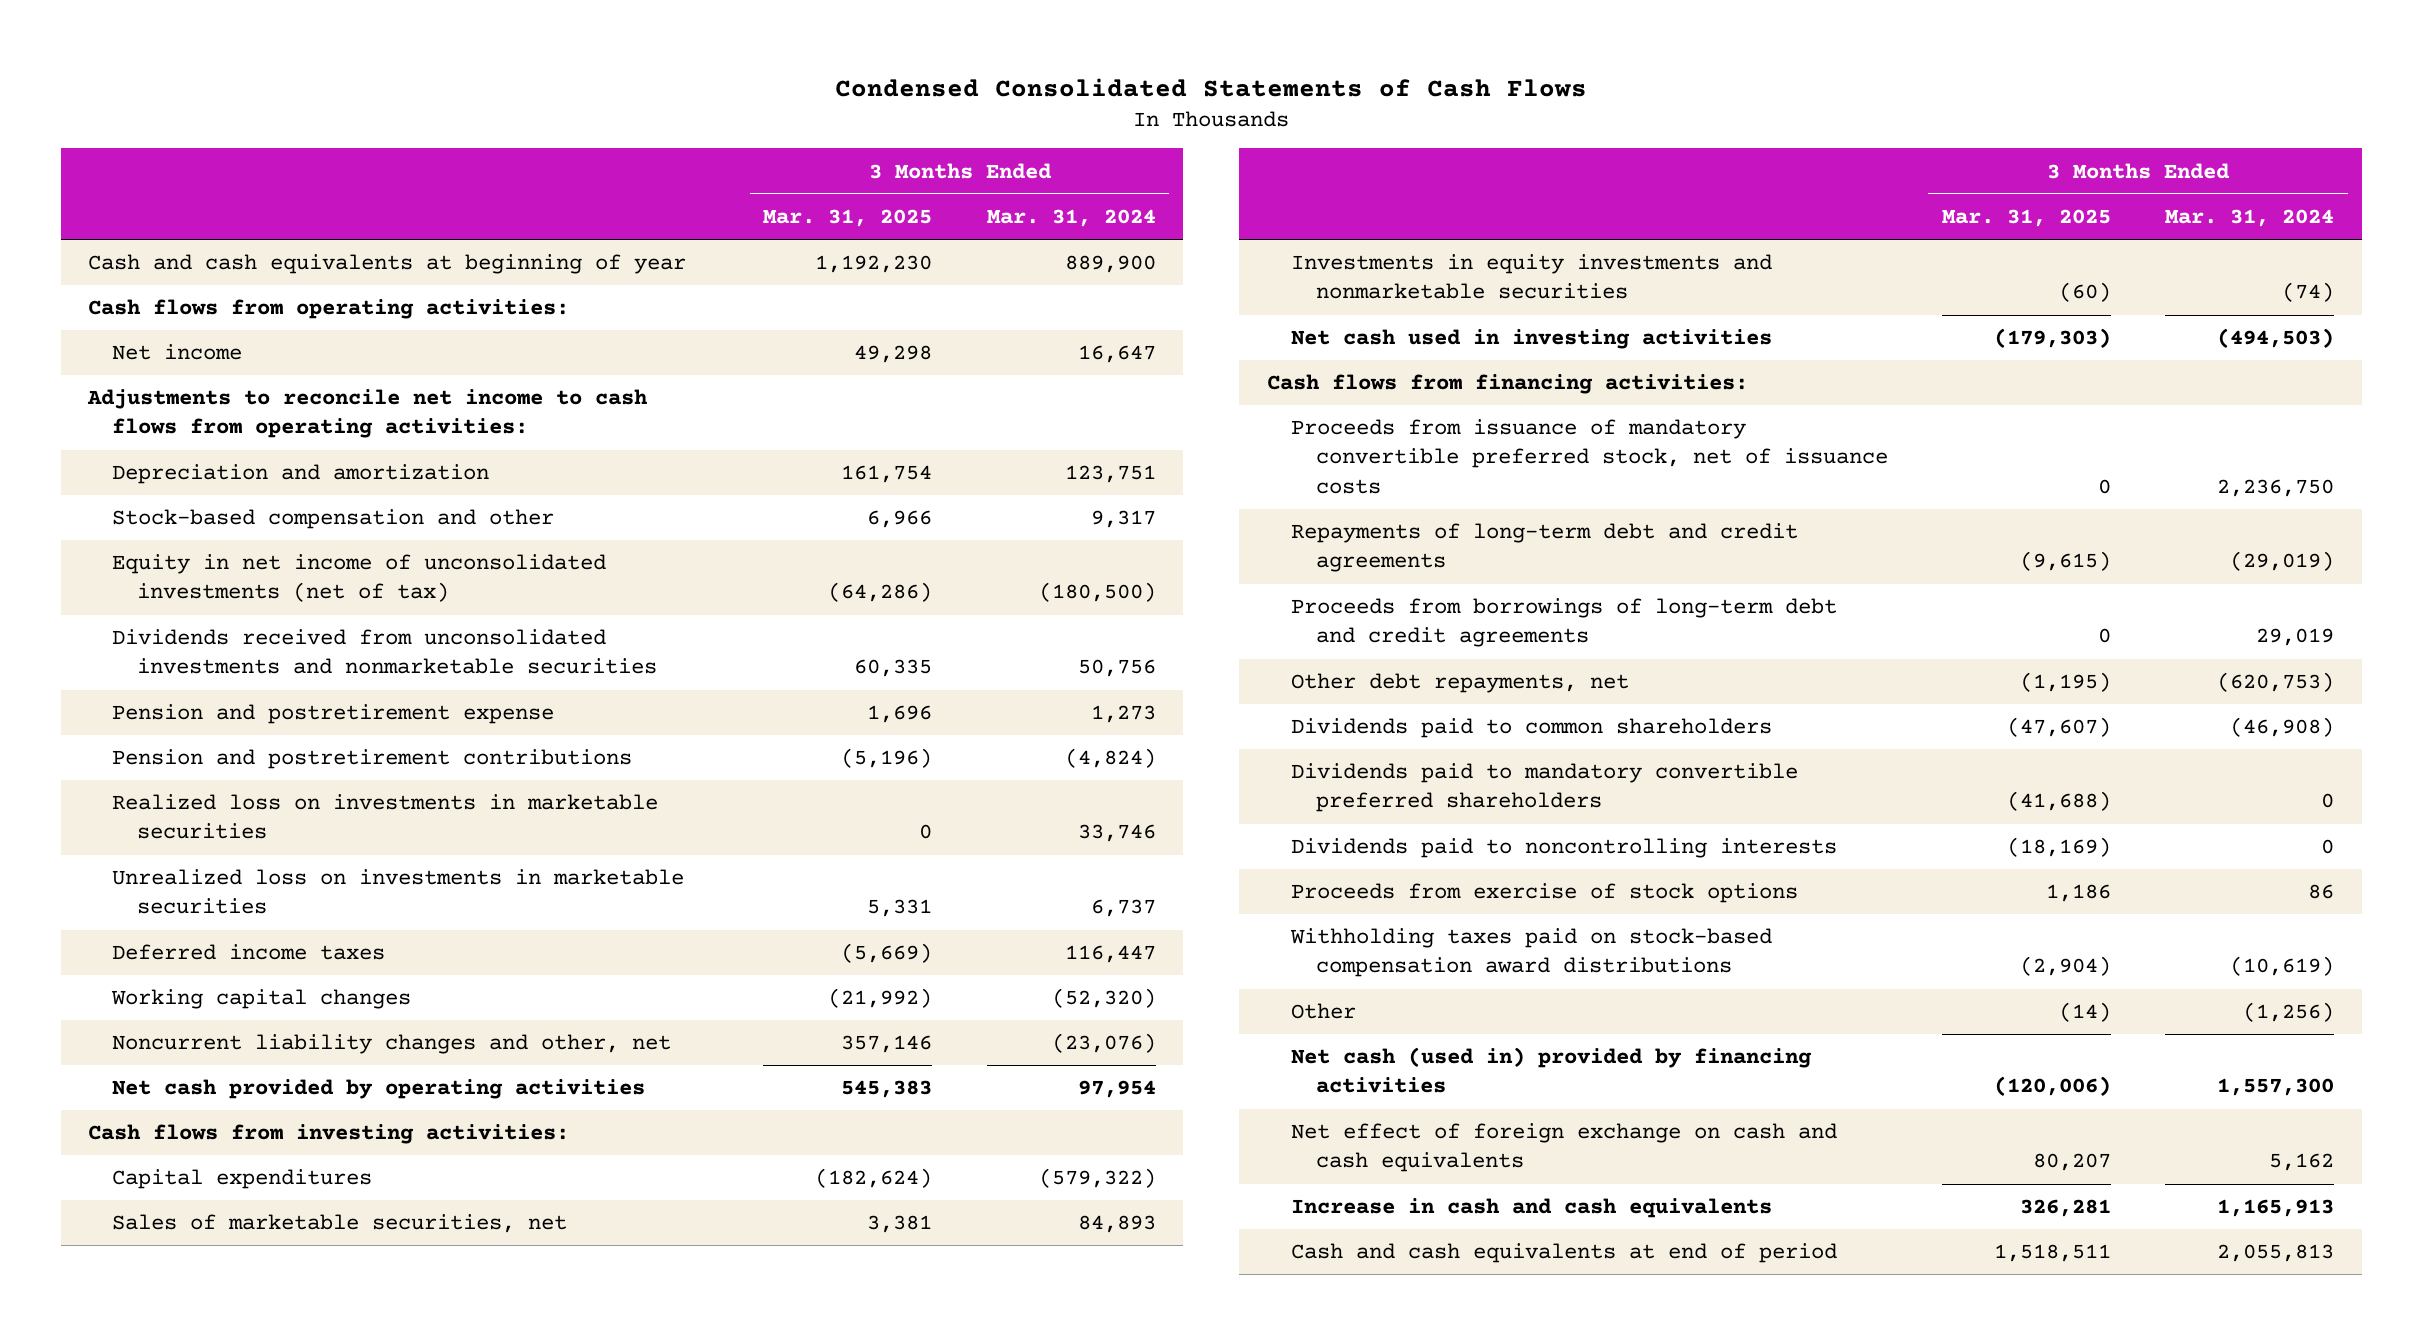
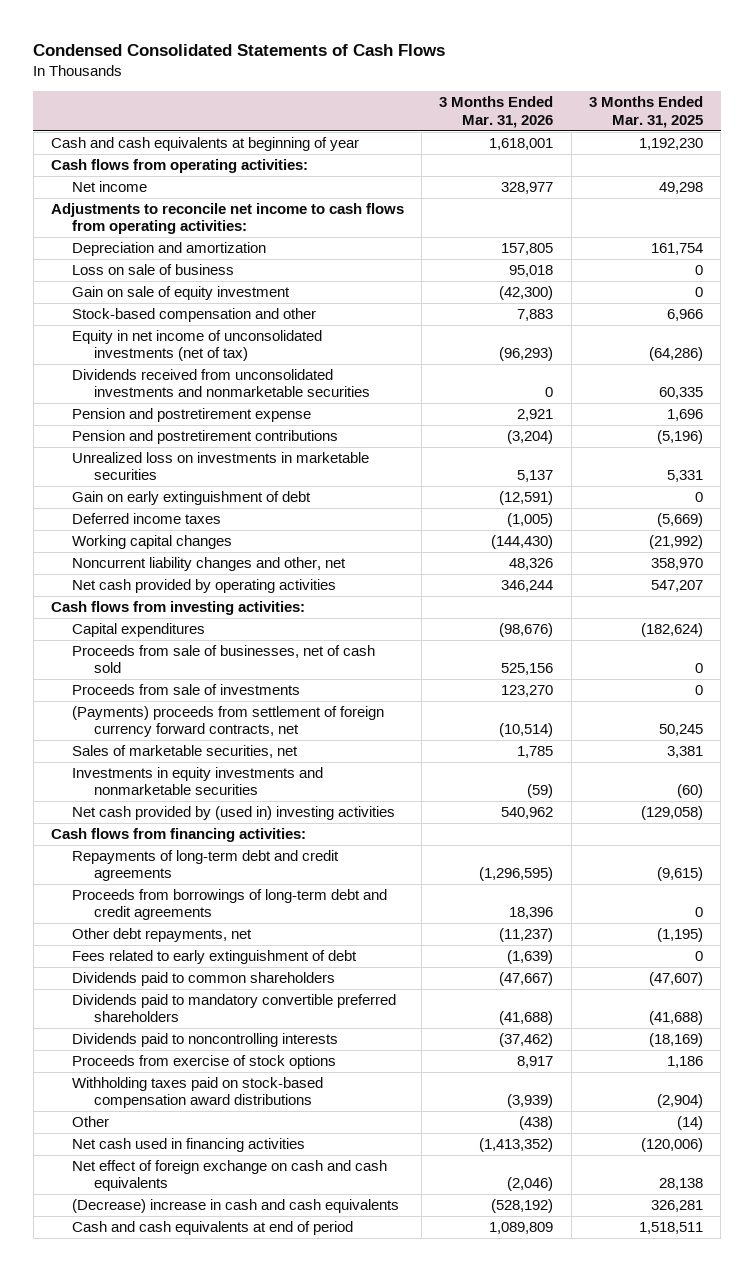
[986,209,1156,228] Mar. 31, 2024 -> none
none -> [439,96,554,128] 3 Months Ended Mar. 31, 2026
none -> [72,264,235,276] Loss on sale of business
none -> [72,286,291,301] Gain on sale of equity investment
[112,794,659,840] Realized loss on investments in marketable securities -> none
none -> [72,491,312,506] Gain on early extinguishment of debt
[841,1035,933,1054] 357,146 -> [650,558,703,571] 358,970
[841,1080,933,1099] 545,383 -> [650,580,703,593] 547,207
none -> [72,645,376,674] Proceeds from sale of businesses, net of cash sold
none -> [72,684,301,696] Proceeds from sale of investments
none -> [72,706,385,738] (Payments) proceeds from settlement of foreign currency forward contracts, net
[1291,329,1773,350] Net cash used in investing activities -> [72,806,396,821] Net cash provided by (used in) investing activities
[1993,328,2111,349] (179,303) -> [640,806,703,821] (129,058)
[1291,419,1888,494] Proceeds from issuance of mandatory convertible preferred stock, net of issuance costs -> none
none -> [72,950,358,965] Fees related to early extinguishment of debt
[1291,1047,1813,1094] Net cash (used in) provided by financing activities -> [72,1138,306,1153] Net cash used in financing activities
[2032,1153,2111,1172] 80,207 -> [658,1178,703,1191] 28,138
[1291,1198,1773,1219] Increase in cash and cash equivalents -> [72,1199,400,1214] (Decrease) increase in cash and cash equivalents

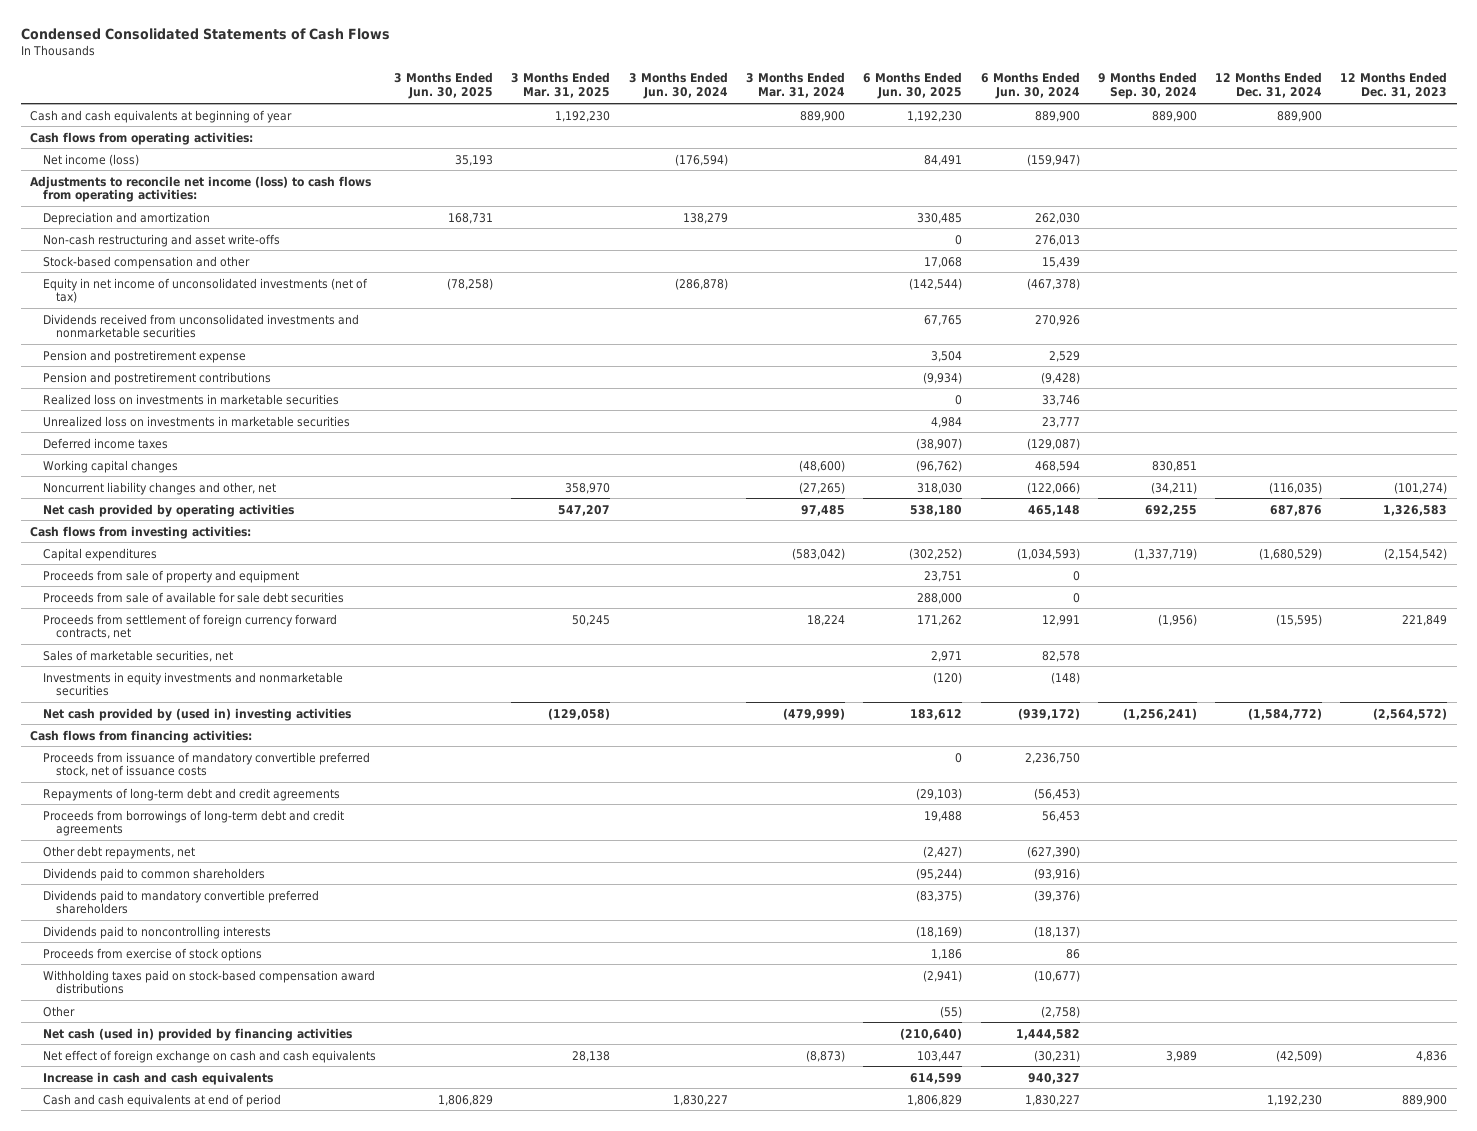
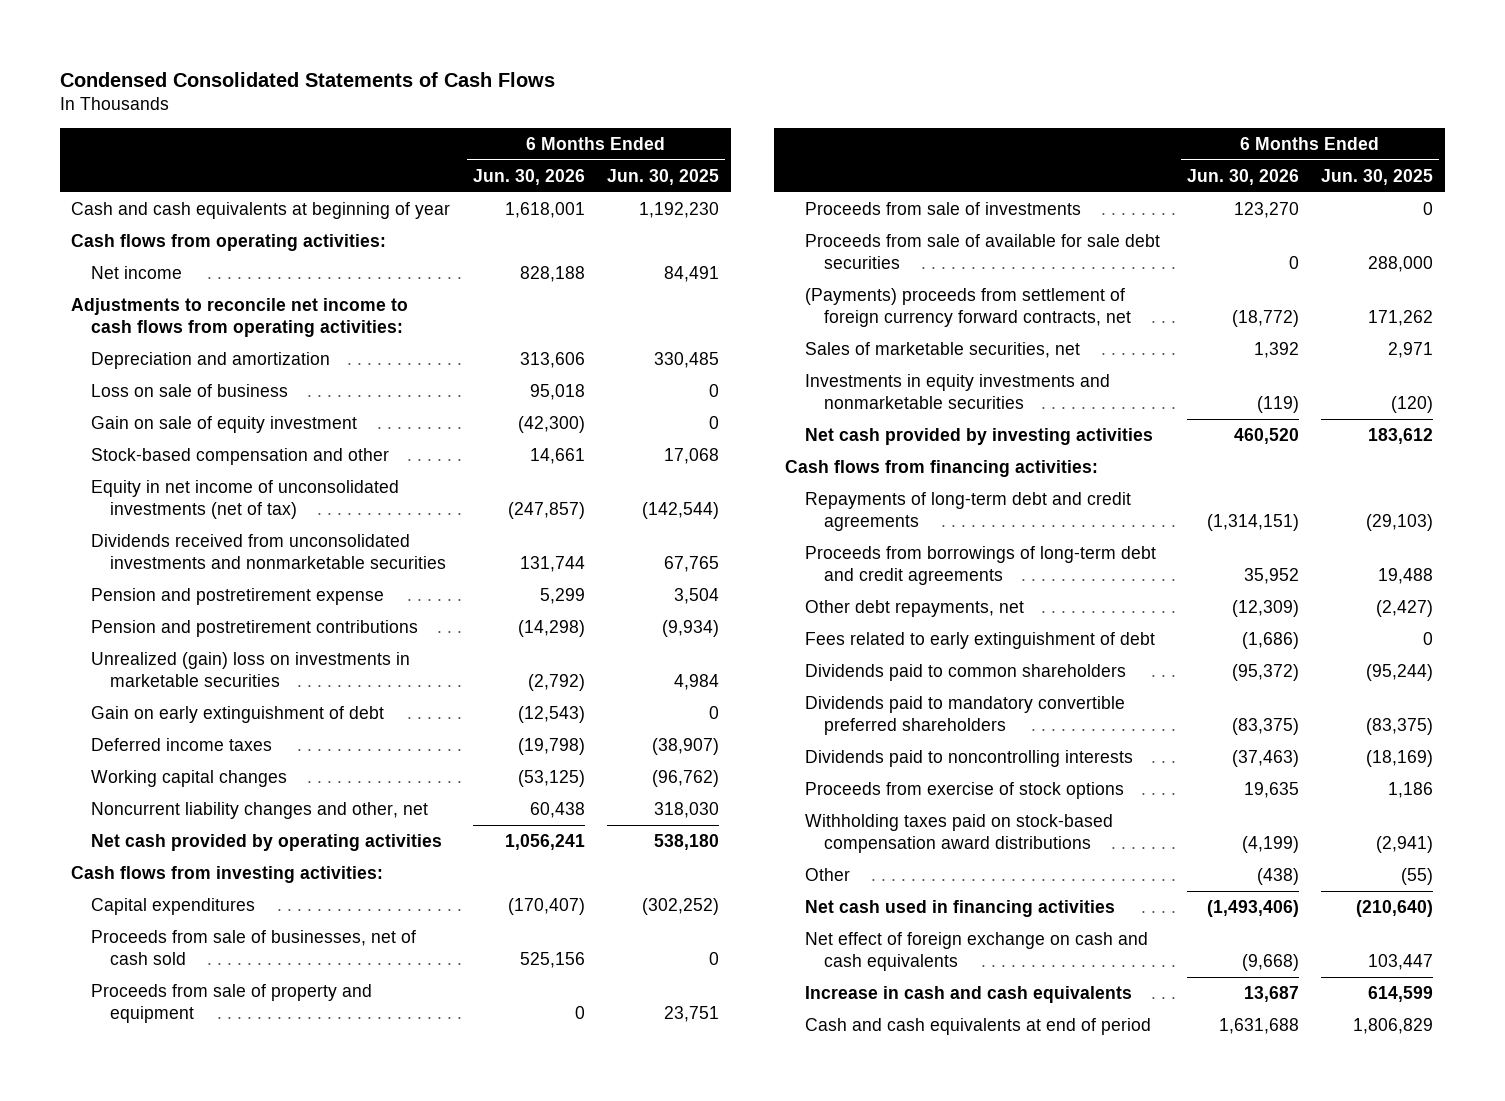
[394,72,494,100] 3 Months Ended Jun. 30, 2025 -> none
[511,72,611,99] 3 Months Ended Mar. 31, 2025 -> none
[628,72,728,100] 3 Months Ended Jun. 30, 2024 -> none
[745,72,845,99] 3 Months Ended Mar. 31, 2024 -> none
[980,72,1080,100] 6 Months Ended Jun. 30, 2024 -> none
[1097,72,1197,100] 9 Months Ended Sep. 30, 2024 -> none
[1215,72,1323,99] 12 Months Ended Dec. 31, 2024 -> none
[1340,72,1448,99] 12 Months Ended Dec. 31, 2023 -> none
none -> [472,168,585,185] Jun. 30, 2026
[42,153,139,166] Net income (loss) -> [90,265,182,279] Net income
[29,175,371,203] Adjustments to reconcile net income (loss) to cash flows from operating activities: -> [71,297,409,337] Adjustments to reconcile net income to cash flows from operating activities:
[42,233,280,247] Non-cash restructuring and asset write-offs -> none
none -> [90,383,288,397] Loss on sale of business
none -> [90,415,357,433] Gain on sale of equity investment
[42,393,339,405] Realized loss on investments in marketable securities -> none
[42,415,350,427] Unrealized loss on investments in marketable securities -> [90,651,410,687] Unrealized (gain) loss on investments in marketable securities
none -> [90,705,384,723] Gain on early extinguishment of debt
none -> [90,929,416,965] Proceeds from sale of businesses, net of cash sold
none -> [804,201,1081,215] Proceeds from sale of investments
[42,613,337,640] Proceeds from settlement of foreign currency forward contracts, net -> [804,287,1132,327] (Payments) proceeds from settlement of foreign currency forward contracts, net
[42,707,351,721] Net cash provided by (used in) investing activities -> [804,427,1153,445] Net cash provided by investing activities
[42,751,370,778] Proceeds from issuance of mandatory convertible preferred stock, net of issuance costs -> none
none -> [804,631,1155,649] Fees related to early extinguishment of debt
[42,1027,352,1041] Net cash (used in) provided by financing activities -> [804,899,1115,917] Net cash used in financing activities

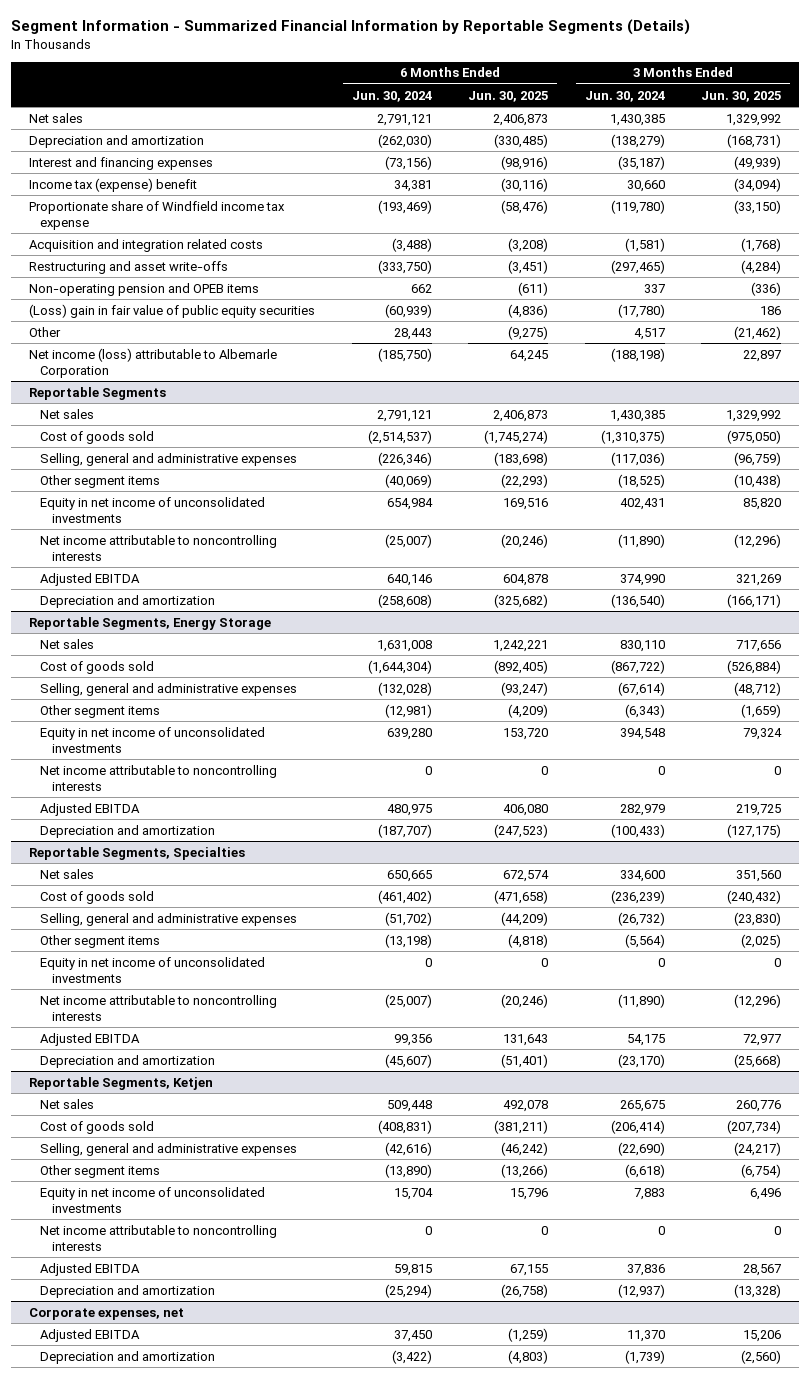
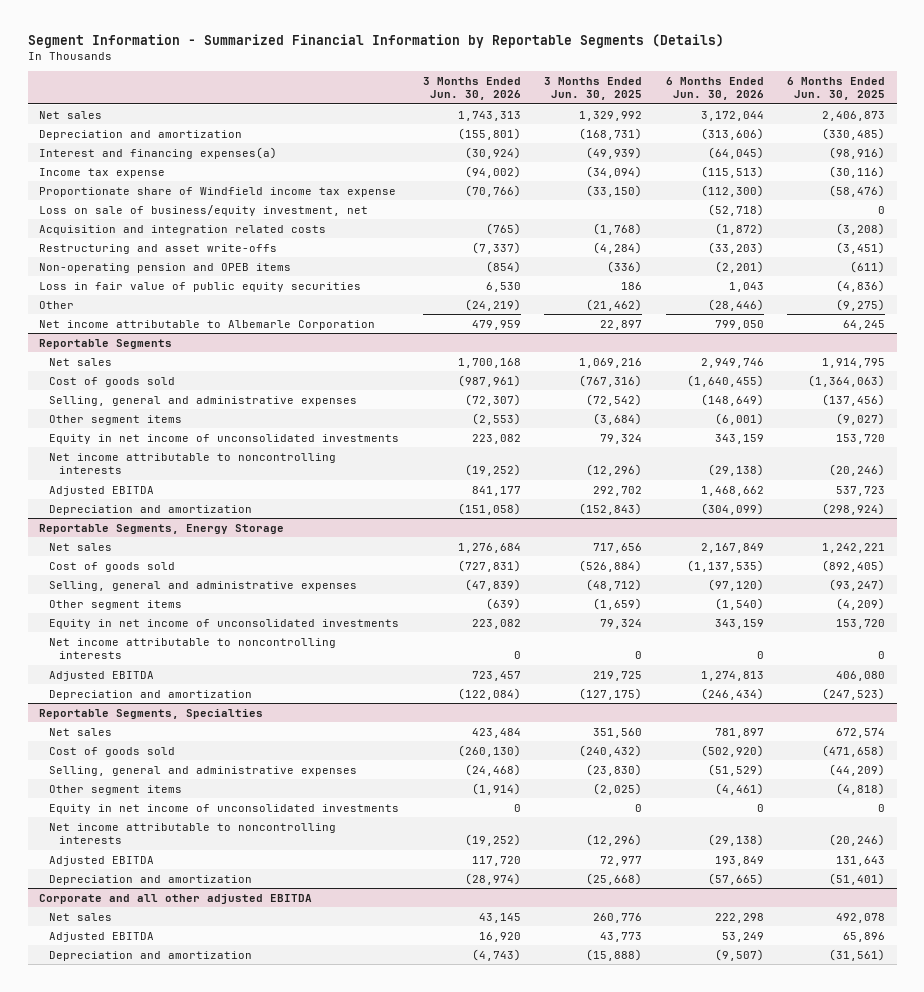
[351,90,432,102] Jun. 30, 2024 -> none
[584,90,665,102] Jun. 30, 2024 -> none
none -> [422,76,521,101] 3 Months Ended Jun. 30, 2026
none -> [665,76,764,101] 6 Months Ended Jun. 30, 2026
[29,156,214,170] Interest and financing expenses -> [39,146,278,159] Interest and financing expenses(a)
[29,177,198,192] Income tax (expense) benefit -> [39,167,166,178] Income tax expense
none -> [39,204,369,216] Loss on sale of business/equity investment, net
[29,303,316,318] (Loss) gain in fair value of public equity securities -> [39,281,362,292] Loss in fair value of public equity securities
[29,347,278,378] Net income (loss) attributable to Albemarle Corporation -> [39,319,376,330] Net income attributable to Albemarle Corporation
[493,409,549,422] 2,406,873 -> [822,357,886,368] 1,914,795
[726,409,782,422] 1,329,992 -> [579,357,643,368] 1,069,216
[484,429,549,444] (1,745,274) -> [808,374,886,387] (1,364,063)
[727,429,782,444] (975,050) -> [579,374,643,387] (767,316)
[494,451,549,466] (183,698) -> [822,393,886,406] (137,456)
[734,451,782,466] (96,759) -> [586,393,643,406] (72,542)
[501,473,549,488] (22,293) -> [836,412,886,425] (9,027)
[734,473,782,488] (10,438) -> [593,412,643,425] (3,684)
[503,497,549,510] 169,516 -> [836,433,886,444] 153,720
[743,497,782,510] 85,820 -> [600,433,643,444] 79,324
[503,573,549,586] 604,878 -> [836,485,886,496] 537,723
[736,573,782,586] 321,269 -> [593,485,643,496] 292,702
[494,593,549,608] (325,682) -> [822,502,886,515] (298,924)
[727,593,782,608] (166,171) -> [579,502,643,515] (152,843)
[29,1076,214,1090] Reportable Segments, Ketjen -> none
none -> [39,893,313,904] Corporate and all other adjusted EBITDA
[40,1120,155,1134] Cost of goods sold -> none
[40,1142,298,1156] Selling, general and administrative expenses -> none
[40,1164,161,1178] Other segment items -> none
[40,1186,266,1213] Equity in net income of unconsolidated investments -> none
[40,1224,278,1251] Net income attributable to noncontrolling interests -> none
[29,1307,185,1320] Corporate expenses, net -> none
[40,1328,141,1342] Adjusted EBITDA -> none
[40,1350,216,1364] Depreciation and amortization -> none
[510,1263,549,1276] 67,155 -> [843,931,886,942] 65,896
[743,1263,782,1276] 28,567 -> [600,931,643,942] 43,773
[501,1283,549,1298] (26,758) -> [829,948,886,961] (31,561)
[734,1283,782,1298] (13,328) -> [586,948,643,961] (15,888)

